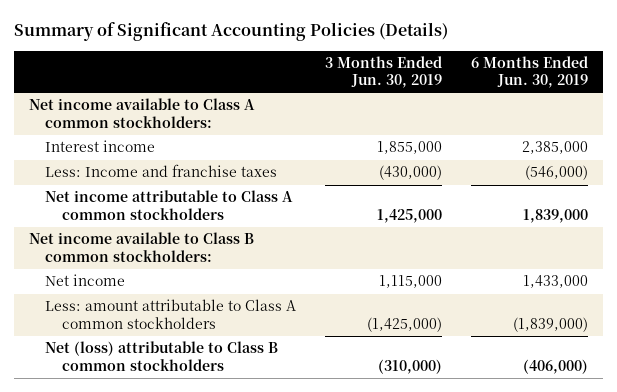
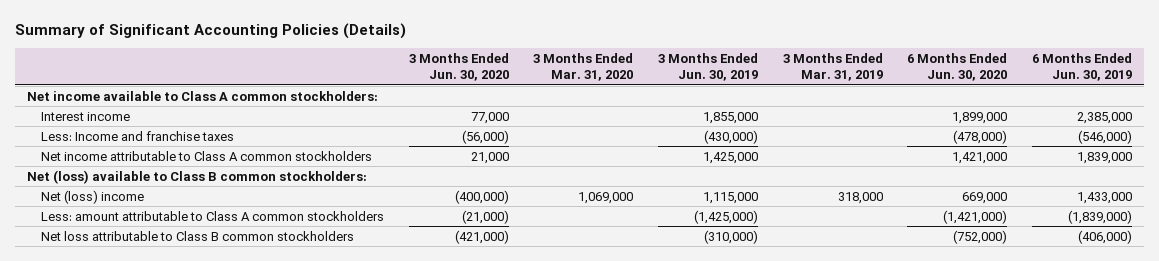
none -> [408,52,509,82] 3 Months Ended Jun. 30, 2020
none -> [533,52,634,82] 3 Months Ended Mar. 31, 2020
none -> [782,52,883,82] 3 Months Ended Mar. 31, 2019
none -> [907,52,1008,82] 6 Months Ended Jun. 30, 2020
[28,232,254,262] Net income available to Class B common stockholders: -> [27,169,368,184] Net (loss) available to Class B common stockholders:
[45,274,126,287] Net income -> [41,189,145,204] Net (loss) income
[45,341,279,371] Net (loss) attributable to Class B common stockholders -> [41,230,355,241] Net loss attributable to Class B common stockholders

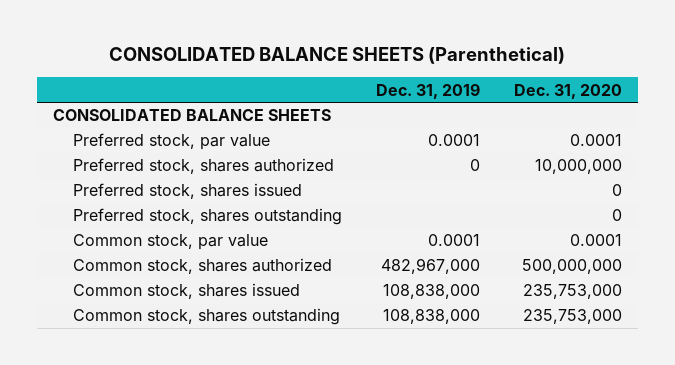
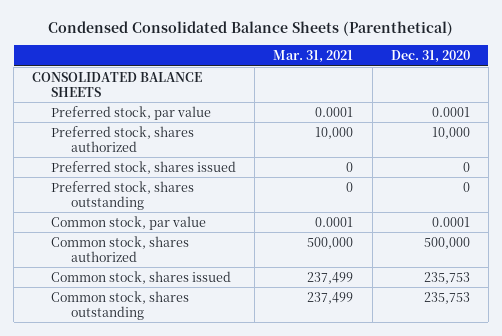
[109,47,566,65] CONSOLIDATED BALANCE SHEETS (Parenthetical) -> [47,20,453,36] Condensed Consolidated Balance Sheets (Parenthetical)
[375,82,480,99] Dec. 31, 2019 -> none
none -> [273,49,354,63] Mar. 31, 2021
[534,159,622,175] 10,000,000 -> [431,126,470,139] 10,000
[521,259,622,275] 500,000,000 -> [423,236,470,249] 500,000
[522,284,622,300] 235,753,000 -> [423,271,470,284] 235,753
[522,309,622,325] 235,753,000 -> [423,291,470,304] 235,753

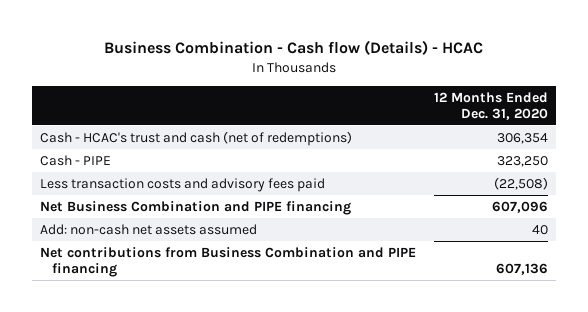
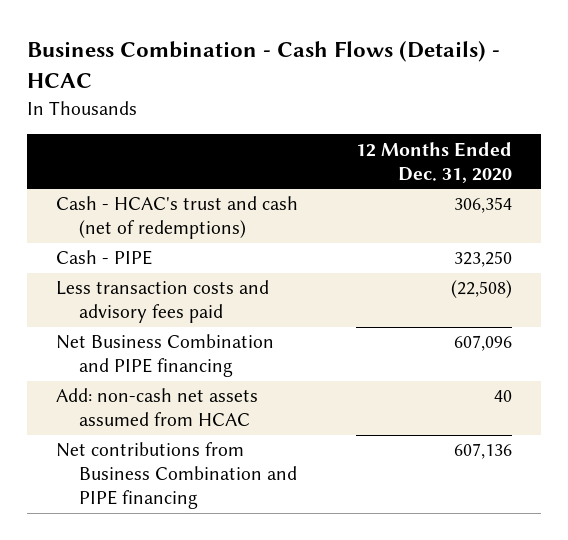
[103,40,483,56] Business Combination - Cash flow (Details) - HCAC -> [26,41,500,89] Business Combination - Cash Flows (Details) - HCAC
[40,223,258,235] Add: non-cash net assets assumed -> [55,388,258,427] Add: non-cash net assets assumed from HCAC

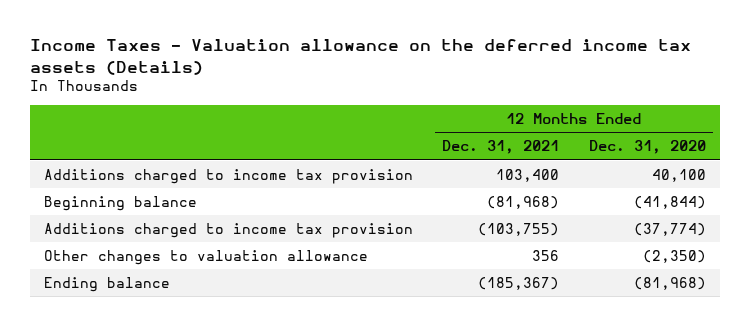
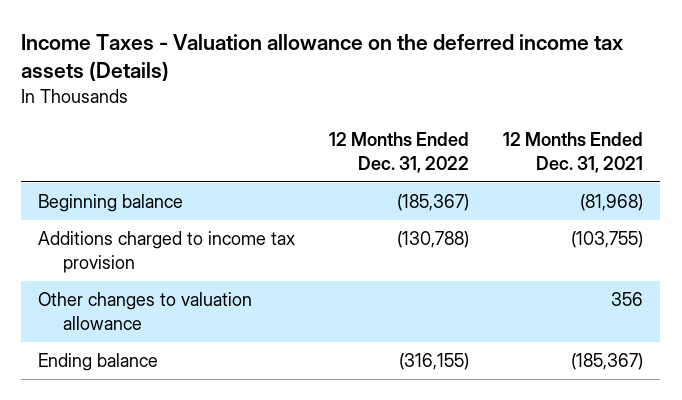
[588,140,706,155] Dec. 31, 2020 -> none
none -> [329,132,470,173] 12 Months Ended Dec. 31, 2022
[44,168,414,184] Additions charged to income tax provision -> none

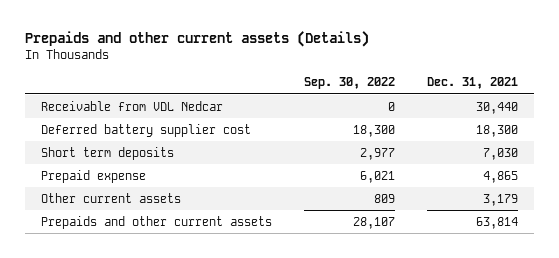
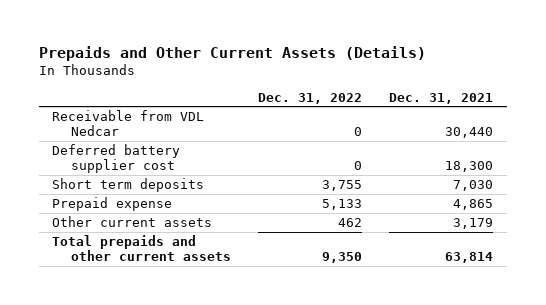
[25,31,370,48] Prepaids and other current assets (Details) -> [38,46,426,62] Prepaids and Other Current Assets (Details)
[303,77,395,90] Sep. 30, 2022 -> none
none -> [258,92,363,104] Dec. 31, 2022
[41,215,273,229] Prepaids and other current assets -> [52,234,232,262] Total prepaids and other current assets

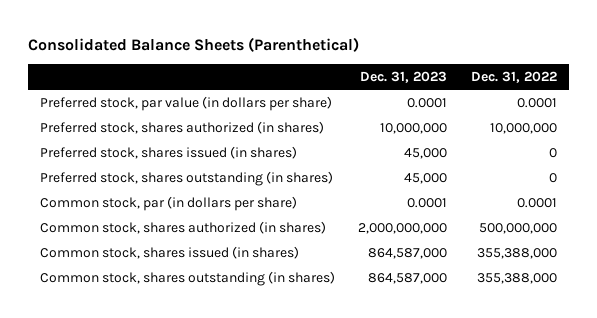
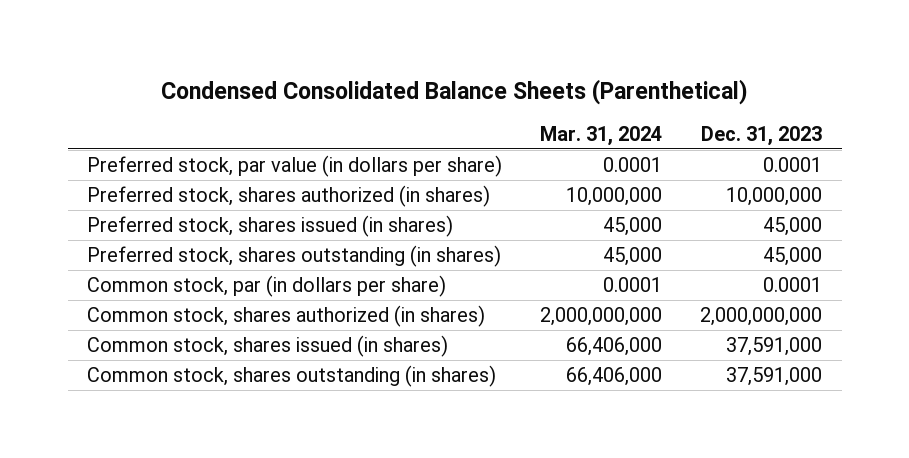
[28,36,360,52] Consolidated Balance Sheets (Parenthetical) -> [160,78,748,105] Condensed Consolidated Balance Sheets (Parenthetical)
[470,70,557,83] Dec. 31, 2022 -> none
none -> [540,125,663,146] Mar. 31, 2024
[368,248,448,260] 864,587,000 -> [726,337,823,357] 37,591,000
[368,273,448,285] 864,587,000 -> [726,367,823,387] 37,591,000

